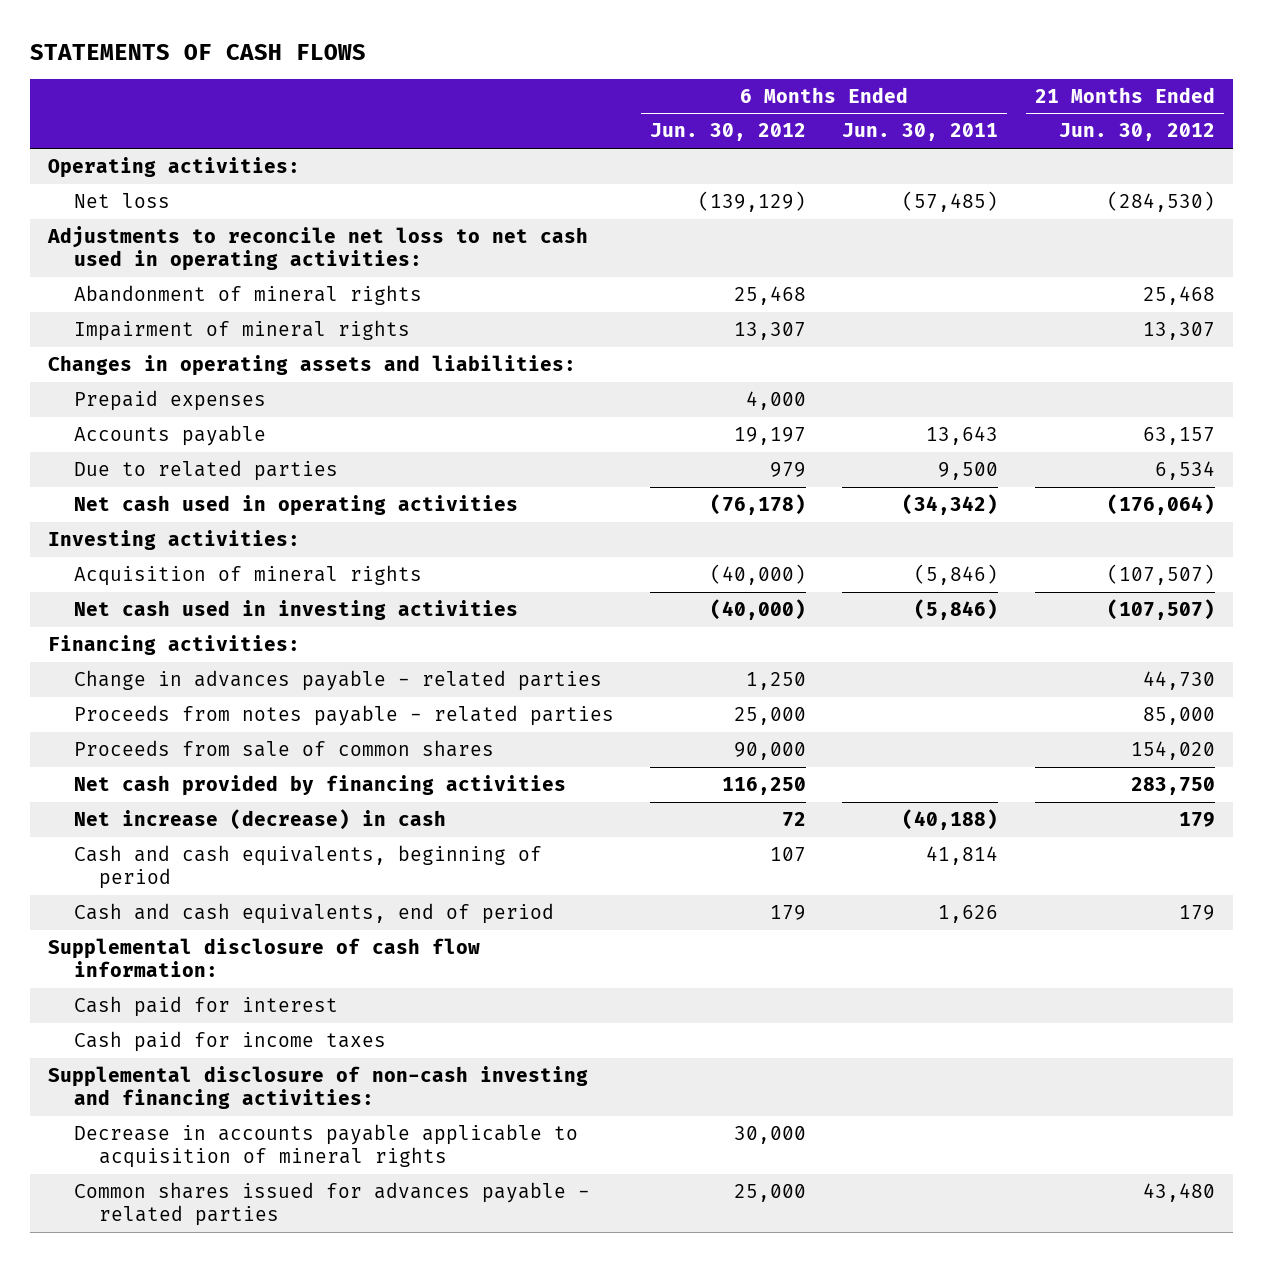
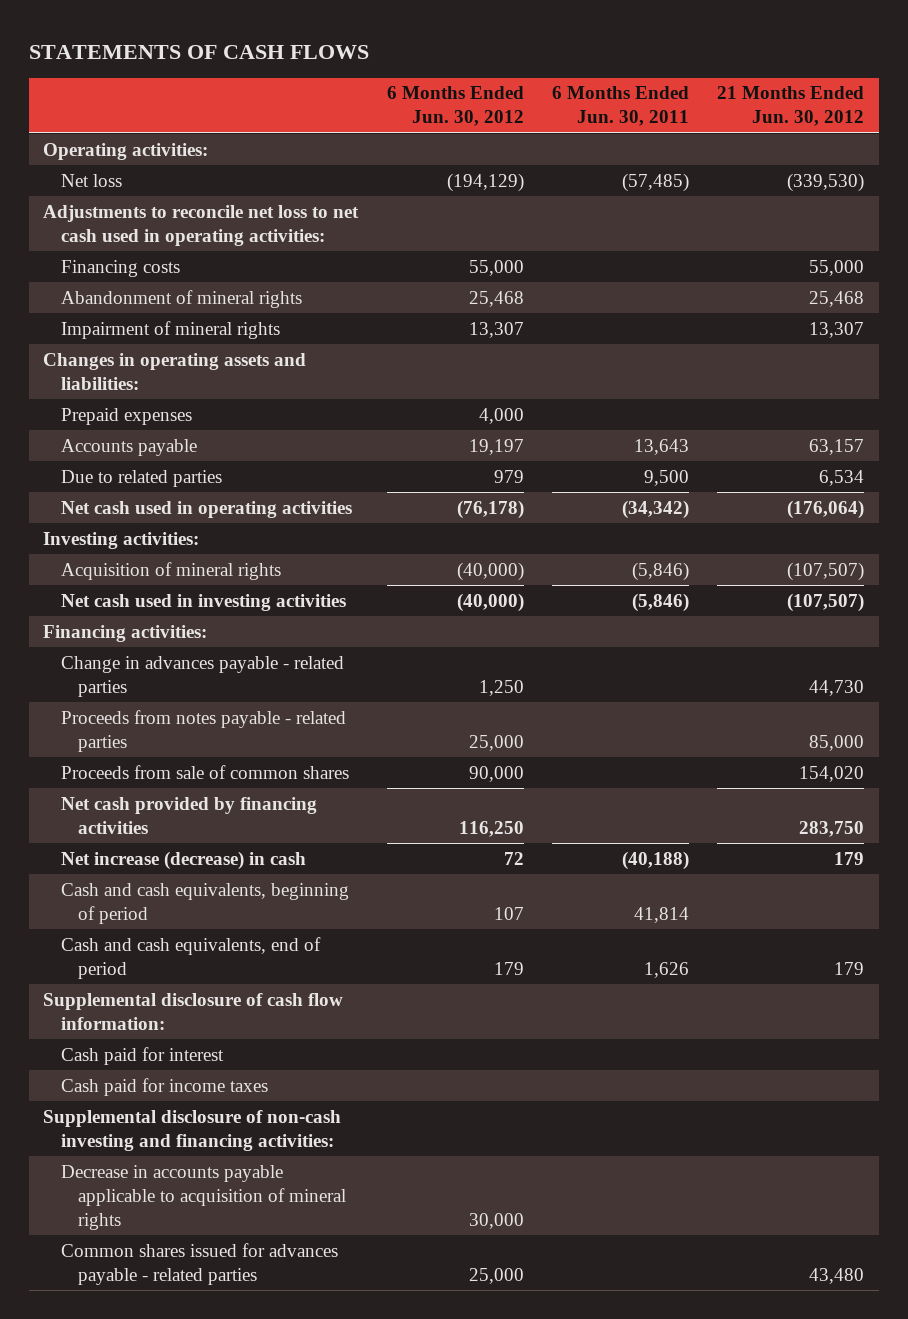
[698,191,807,213] (139,129) -> [446,172,524,192] (194,129)
[1106,191,1215,213] (284,530) -> [787,172,865,192] (339,530)
none -> [60,259,180,277] Financing costs

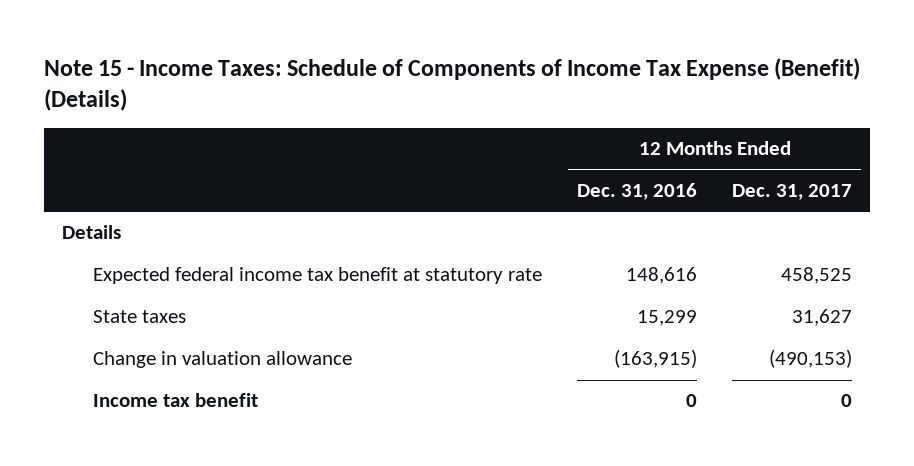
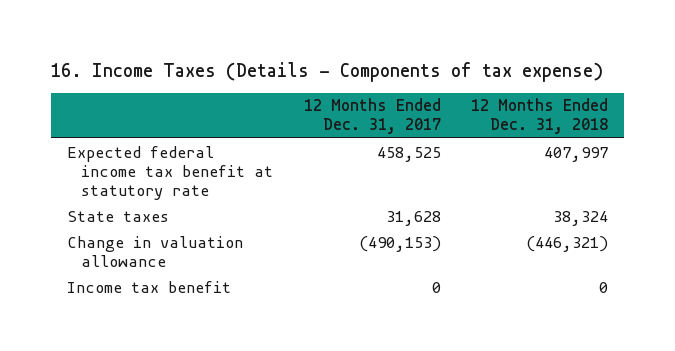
[44,57,861,112] Note 15 - Income Taxes: Schedule of Components of Income Tax Expense (Benefit) (Details) -> [51,61,604,82] 16. Income Taxes (Details - Components of tax expense)
[576,182,697,200] Dec. 31, 2016 -> none
none -> [471,98,609,135] 12 Months Ended Dec. 31, 2018
[61,225,121,240] Details -> none
[792,309,853,327] 31,627 -> [385,210,441,226] 31,628

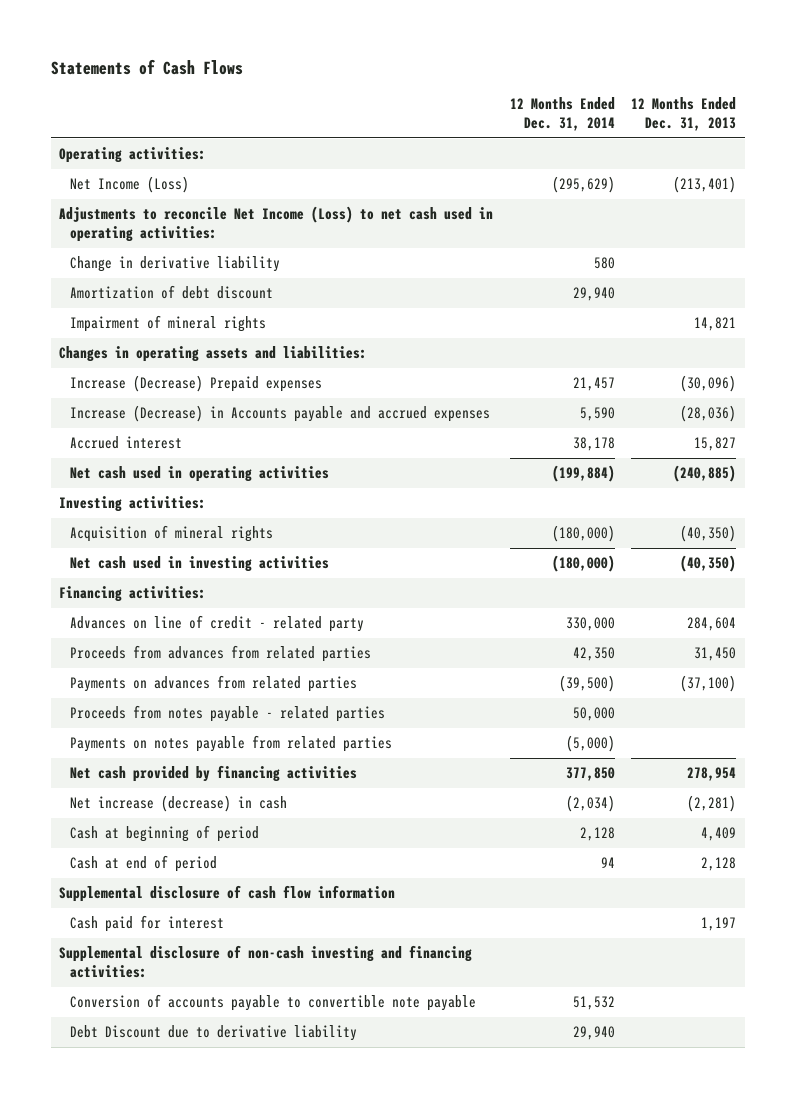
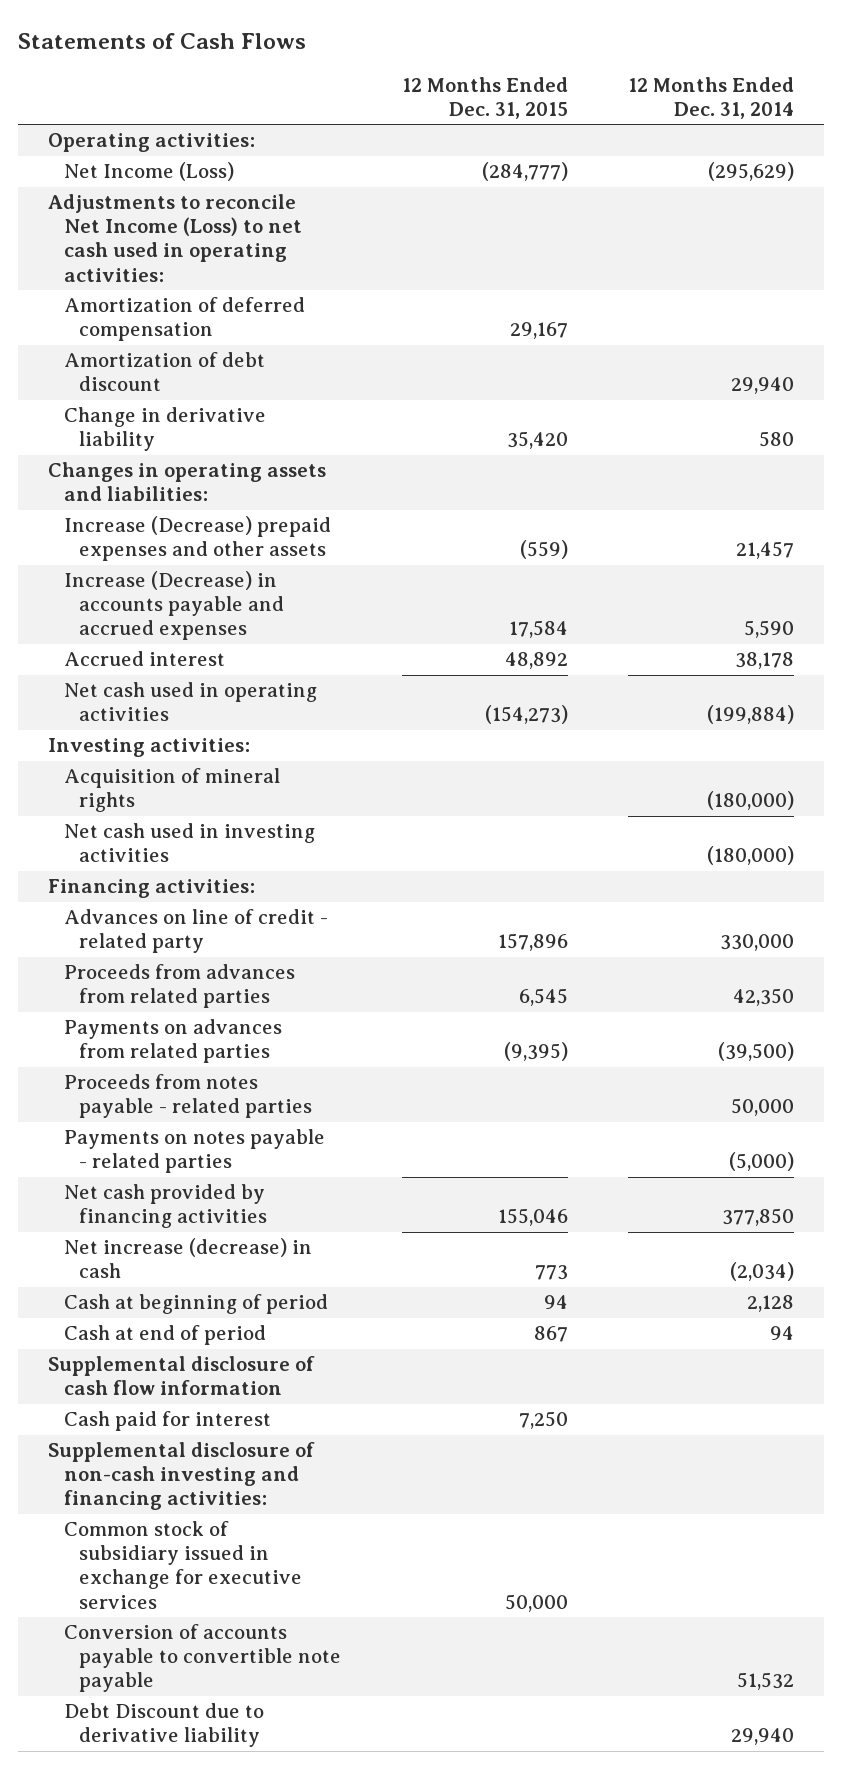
[631,97,737,131] 12 Months Ended Dec. 31, 2013 -> none
none -> [401,76,568,119] 12 Months Ended Dec. 31, 2015
none -> [63,297,305,342] Amortization of deferred compensation
[69,315,266,333] Impairment of mineral rights -> none
[69,256,280,273] Change in derivative liability -> [63,407,266,452] Change in derivative liability
[69,375,322,393] Increase (Decrease) Prepaid expenses -> [63,516,331,562] Increase (Decrease) prepaid expenses and other assets
[69,405,490,423] Increase (Decrease) in Accounts payable and accrued expenses -> [63,571,285,641] Increase (Decrease) in accounts payable and accrued expenses
[69,735,392,753] Payments on notes payable from related parties -> [63,1129,325,1174] Payments on notes payable - related parties
none -> [63,1521,303,1609] Common stock of subsidiary issued in exchange for executive services

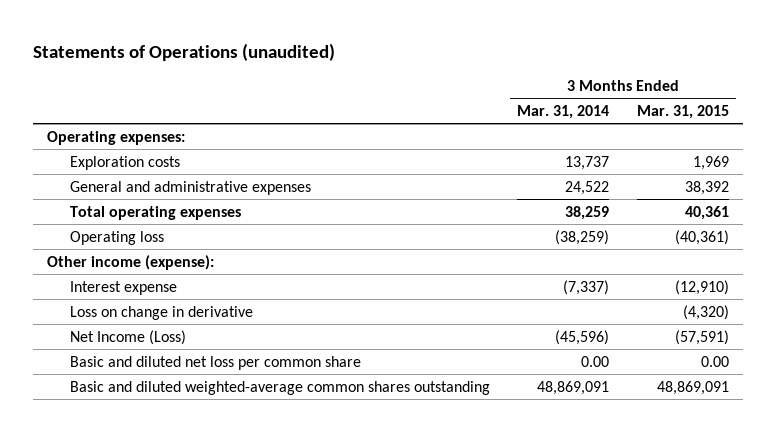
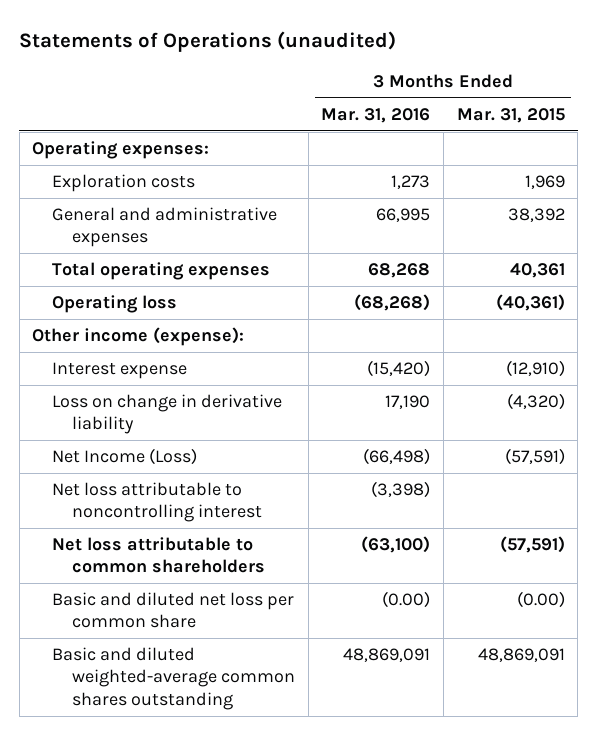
[517,105,610,120] Mar. 31, 2014 -> none
none -> [321,107,431,123] Mar. 31, 2016
[69,305,253,320] Loss on change in derivative -> [52,394,283,435] Loss on change in derivative liability
none -> [52,482,263,523] Net loss attributable to noncontrolling interest
none -> [52,537,266,574] Net loss attributable to common shareholders
[701,355,730,367] 0.00 -> [516,591,565,609] (0.00)

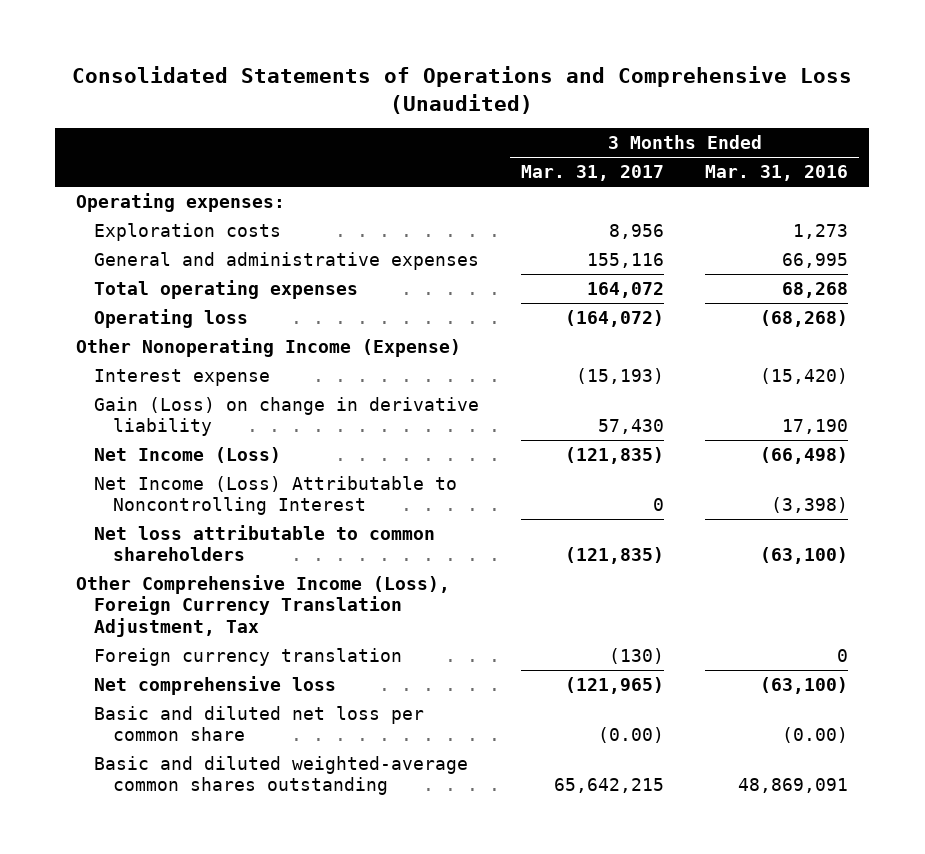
[19,31,397,53] Statements of Operations (unaudited) -> [72,65,853,114] Consolidated Statements of Operations and Comprehensive Loss (Unaudited)
[456,107,565,123] Mar. 31, 2015 -> none
none -> [520,165,664,182] Mar. 31, 2017
[32,327,245,347] Other income (expense): -> [76,337,462,357] Other Nonoperating Income (Expense)
[52,394,283,435] Loss on change in derivative liability -> [94,396,480,437] Gain (Loss) on change in derivative liability
[52,482,263,523] Net loss attributable to noncontrolling interest -> [94,475,458,516] Net Income (Loss) Attributable to Noncontrolling Interest
none -> [76,574,451,637] Other Comprehensive Income (Loss), Foreign Currency Translation Adjustment, Tax
none -> [94,647,403,666] Foreign currency translation
none -> [94,675,337,695] Net comprehensive loss

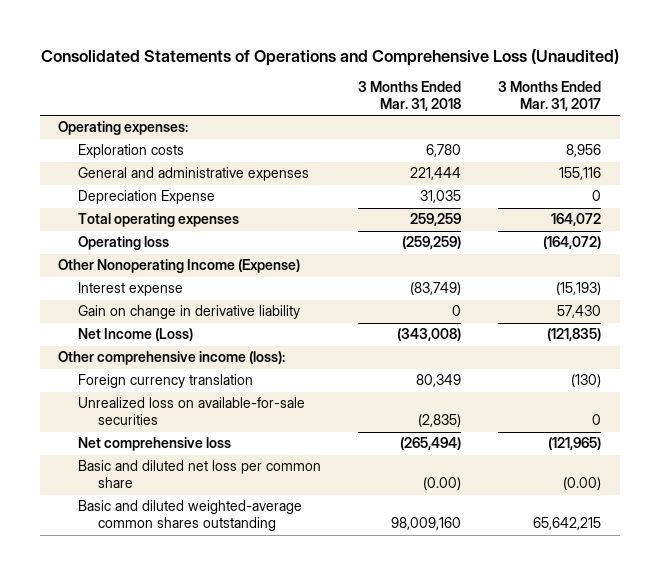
[705,165,849,182] Mar. 31, 2016 -> none
none -> [358,81,462,112] 3 Months Ended Mar. 31, 2018
none -> [78,190,216,205] Depreciation Expense
[94,396,480,437] Gain (Loss) on change in derivative liability -> [78,305,301,320] Gain on change in derivative liability
[94,475,458,516] Net Income (Loss) Attributable to Noncontrolling Interest -> none
[94,524,436,562] Net loss attributable to common shareholders -> none
[76,574,451,637] Other Comprehensive Income (Loss), Foreign Currency Translation Adjustment, Tax -> none
none -> [58,351,286,366] Other comprehensive income (loss):
none -> [78,397,306,426] Unrealized loss on available-for-sale securities

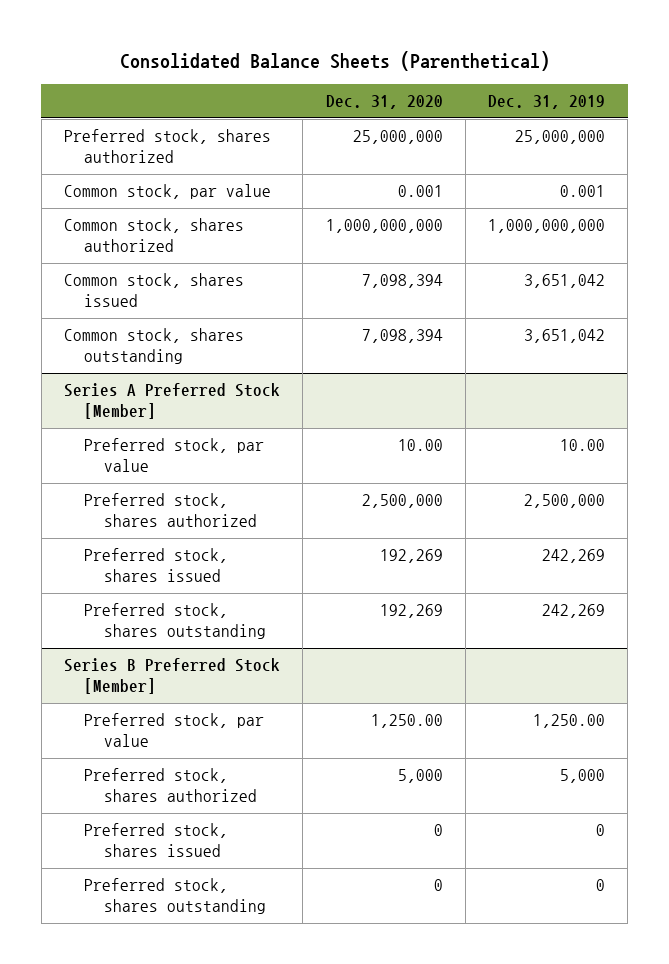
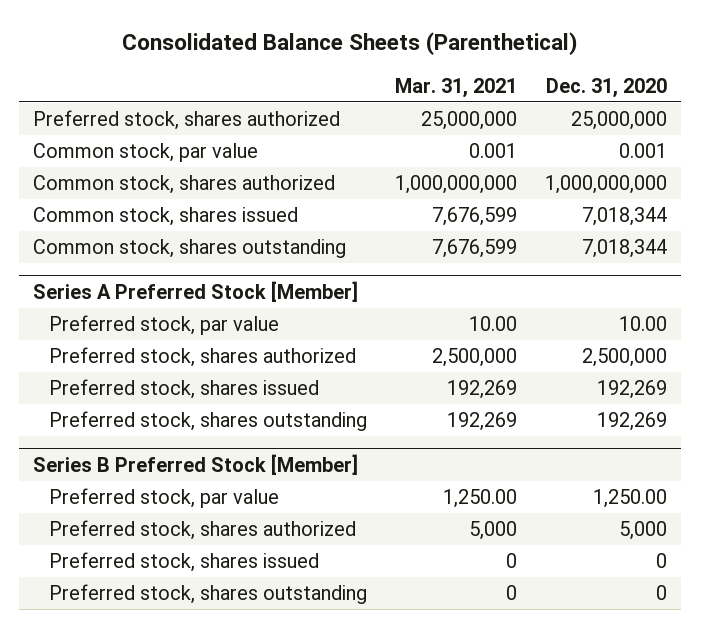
[488,95,606,110] Dec. 31, 2019 -> none
none -> [395,77,518,98] Mar. 31, 2021
[361,274,443,289] 7,098,394 -> [582,207,668,227] 7,018,344
[361,329,443,344] 7,098,394 -> [582,239,668,259] 7,018,344

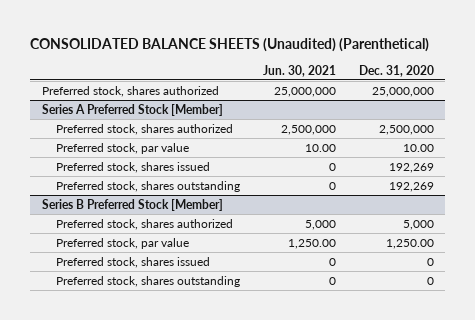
[122,31,578,55] Consolidated Balance Sheets (Parenthetical) -> [30,37,430,52] CONSOLIDATED BALANCE SHEETS (Unaudited) (Parenthetical)
[395,77,518,98] Mar. 31, 2021 -> none
none -> [263,64,337,77] Jun. 30, 2021
[33,143,259,163] Common stock, par value -> none
[33,175,336,195] Common stock, shares authorized -> none
[33,207,299,227] Common stock, shares issued -> none
[33,239,347,259] Common stock, shares outstanding -> none
[48,315,279,336] Preferred stock, par value -> [56,142,190,154] Preferred stock, par value
[48,488,279,509] Preferred stock, par value -> [56,237,190,249] Preferred stock, par value

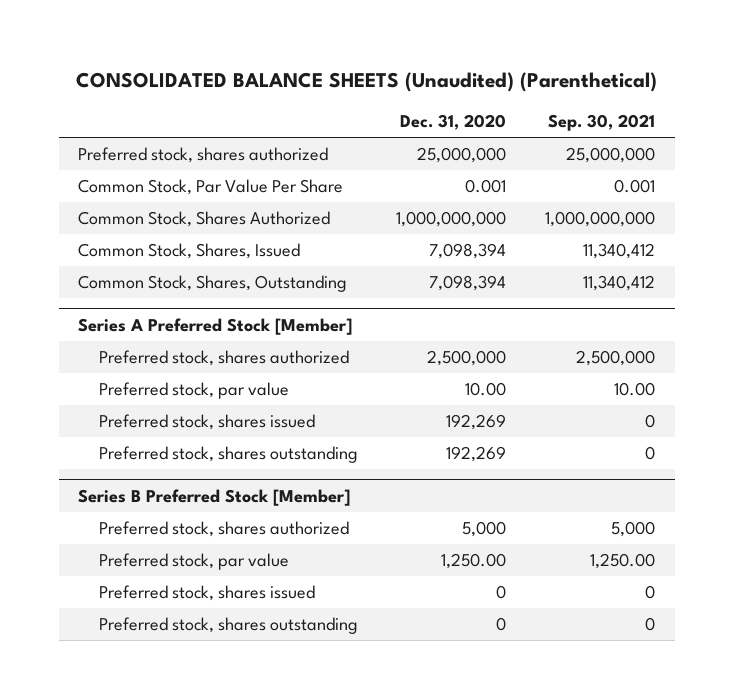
[263,64,337,77] Jun. 30, 2021 -> none
none -> [548,114,656,132] Sep. 30, 2021
none -> [78,179,344,196] Common Stock, Par Value Per Share
none -> [78,211,331,228] Common Stock, Shares Authorized
none -> [78,243,301,260] Common Stock, Shares, Issued
none -> [78,275,348,293] Common Stock, Shares, Outstanding

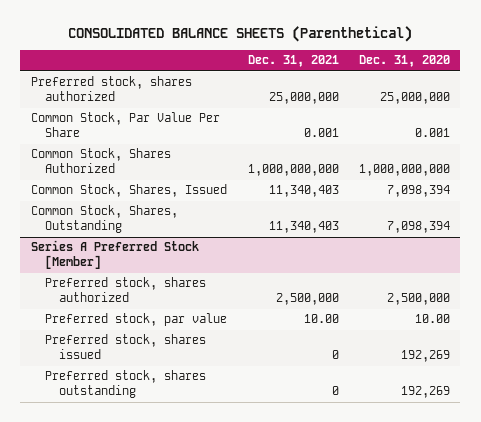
[75,71,657,92] CONSOLIDATED BALANCE SHEETS (Unaudited) (Parenthetical) -> [68,26,413,43] CONSOLIDATED BALANCE SHEETS (Parenthetical)
[548,114,656,132] Sep. 30, 2021 -> none
none -> [247,55,339,68] Dec. 31, 2021
[78,488,351,506] Series B Preferred Stock [Member] -> none
[98,521,349,538] Preferred stock, shares authorized -> none
[98,553,289,571] Preferred stock, par value -> none
[98,585,315,602] Preferred stock, shares issued -> none
[98,617,358,635] Preferred stock, shares outstanding -> none

